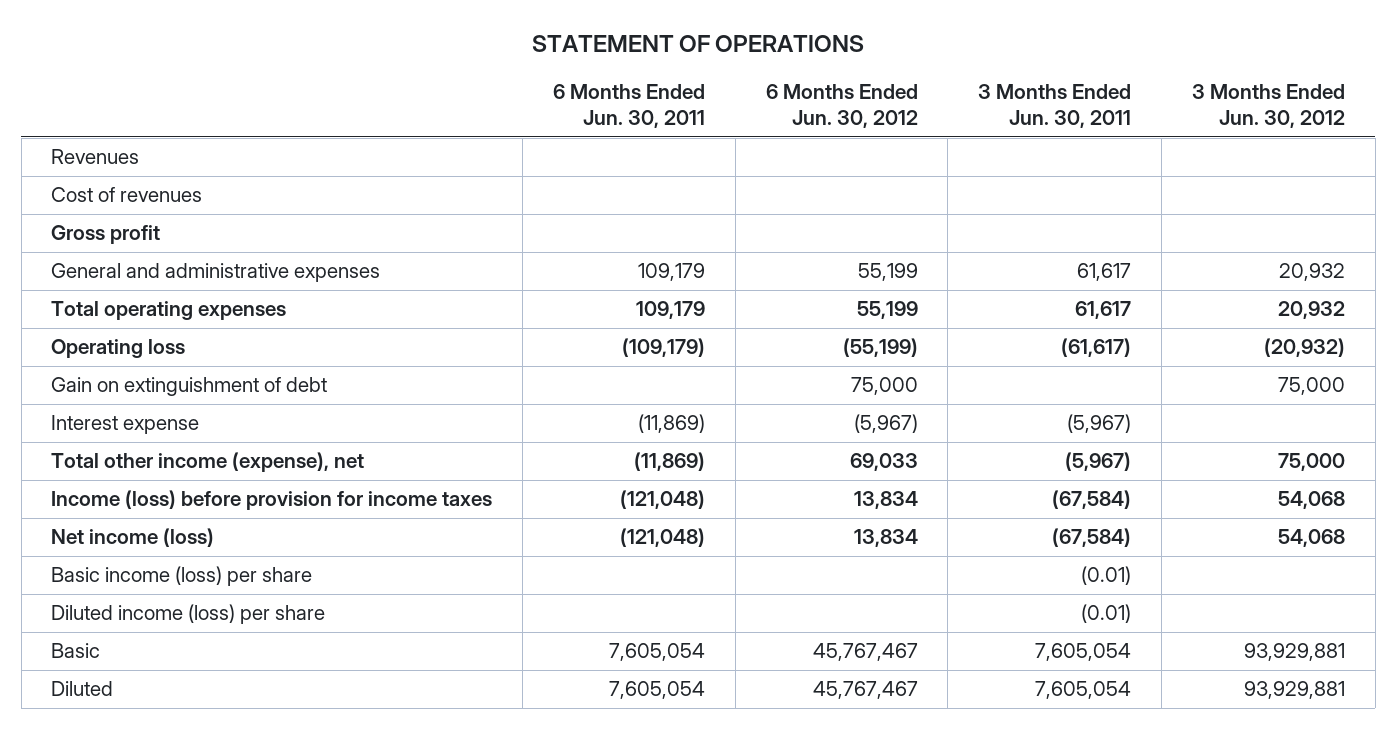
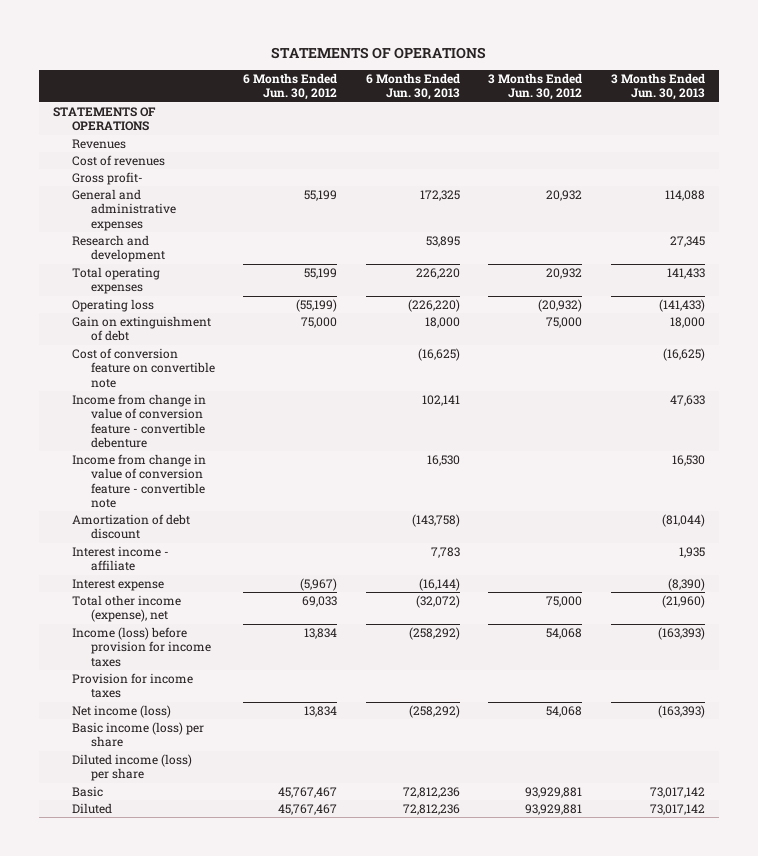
[532,35,865,53] STATEMENT OF OPERATIONS -> [270,46,486,59] STATEMENTS OF OPERATIONS
[552,84,705,129] 6 Months Ended Jun. 30, 2011 -> none
[978,84,1132,129] 3 Months Ended Jun. 30, 2011 -> none
none -> [365,73,460,101] 6 Months Ended Jun. 30, 2013
none -> [610,73,705,101] 3 Months Ended Jun. 30, 2013
none -> [53,107,157,132] STATEMENTS OF OPERATIONS
[51,225,161,245] Gross profit -> [71,172,143,186] Gross profit-
none -> [71,235,165,263] Research and development
none -> [71,348,215,388] Cost of conversion feature on convertible note
none -> [71,394,206,449] Income from change in value of conversion feature - convertible debenture
none -> [71,454,206,509] Income from change in value of conversion feature - convertible note
none -> [71,514,190,540] Amortization of debt discount
none -> [71,546,169,572] Interest income - affiliate
none -> [71,673,193,699] Provision for income taxes

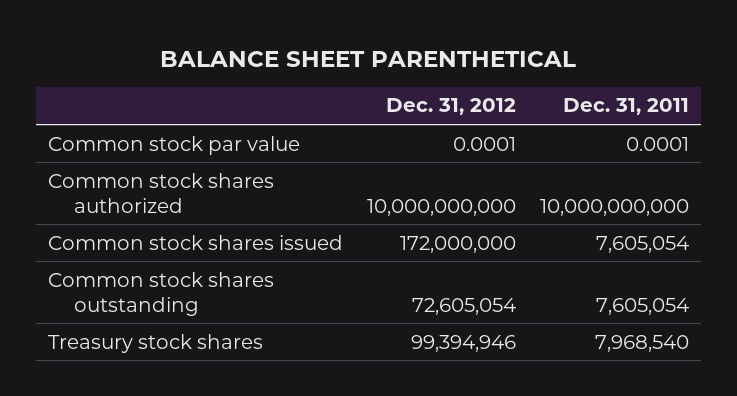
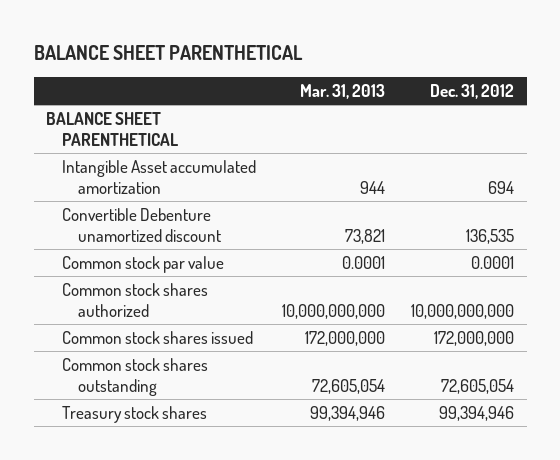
[562,98,689,116] Dec. 31, 2011 -> none
none -> [300,83,386,99] Mar. 31, 2013
none -> [46,111,180,146] BALANCE SHEET PARENTHETICAL
none -> [62,159,257,194] Intangible Asset accumulated amortization
none -> [62,207,222,242] Convertible Debenture unamortized discount

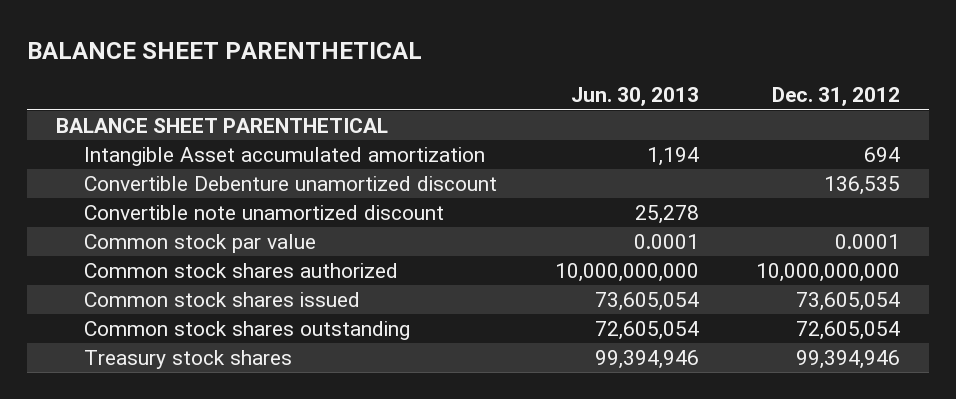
[300,83,386,99] Mar. 31, 2013 -> none
none -> [570,87,699,107] Jun. 30, 2013
none -> [84,205,445,221] Convertible note unamortized discount
[433,330,514,346] 172,000,000 -> [796,292,901,312] 73,605,054

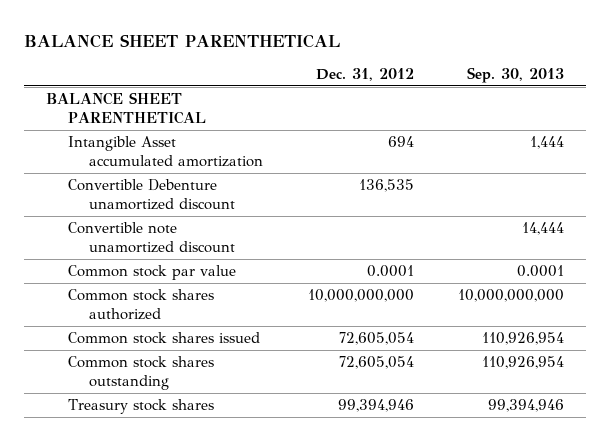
[570,87,699,107] Jun. 30, 2013 -> none
none -> [466,66,564,83] Sep. 30, 2013
[796,292,901,312] 73,605,054 -> [338,332,414,346] 72,605,054

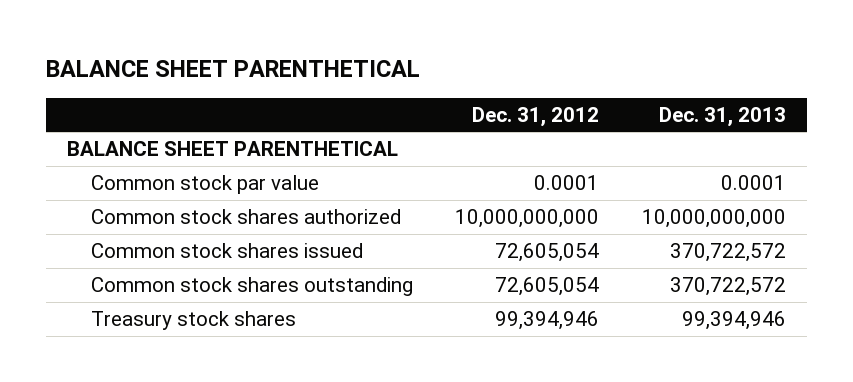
[466,66,564,83] Sep. 30, 2013 -> none
none -> [658,106,786,127] Dec. 31, 2013
[67,136,264,168] Intangible Asset accumulated amortization -> none
[67,179,236,211] Convertible Debenture unamortized discount -> none
[67,222,236,254] Convertible note unamortized discount -> none

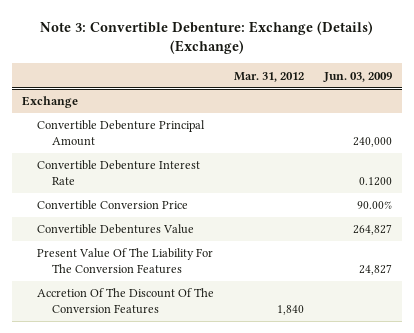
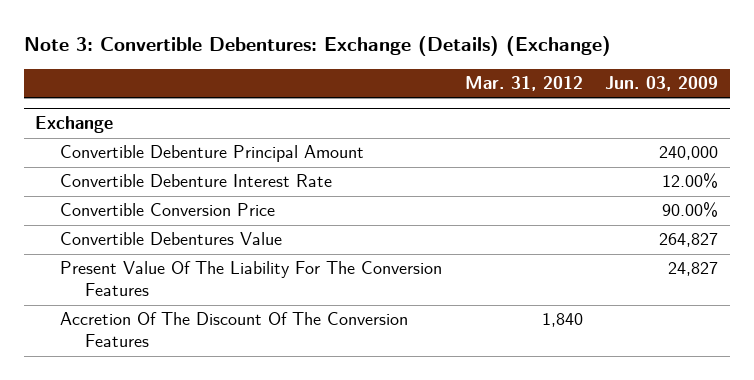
[40,20,374,54] Note 3: Convertible Debenture: Exchange (Details) (Exchange) -> [23,36,611,57] Note 3: Convertible Debentures: Exchange (Details) (Exchange)
[359,176,393,186] 0.1200 -> [662,173,719,189] 12.00%

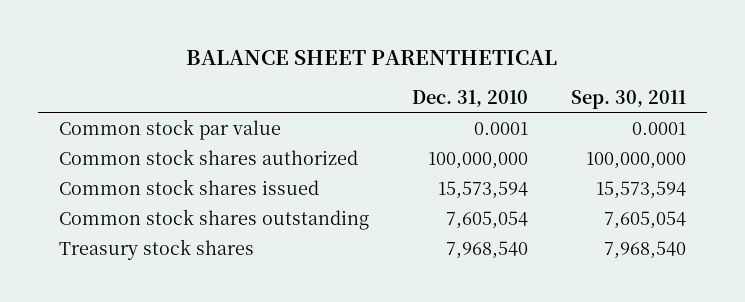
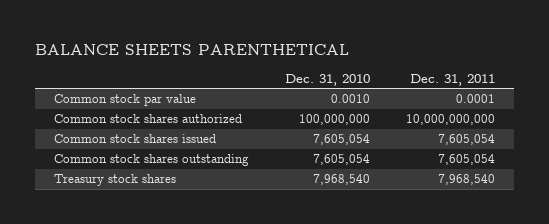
[186,50,558,66] BALANCE SHEET PARENTHETICAL -> [35,44,350,56] BALANCE SHEETS PARENTHETICAL
[570,90,686,110] Sep. 30, 2011 -> none
none -> [410,73,496,86] Dec. 31, 2011
[473,122,528,136] 0.0001 -> [330,94,370,104] 0.0010
[437,181,528,200] 15,573,594 -> [312,134,370,146] 7,605,054

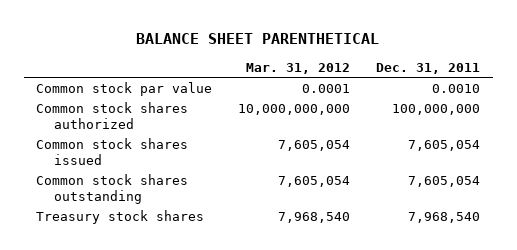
[35,44,350,56] BALANCE SHEETS PARENTHETICAL -> [136,32,380,44] BALANCE SHEET PARENTHETICAL
[284,73,370,86] Dec. 31, 2010 -> none
none -> [246,62,351,74] Mar. 31, 2012
[456,94,496,104] 0.0001 -> [432,83,481,93] 0.0010
[406,114,496,126] 10,000,000,000 -> [392,103,481,115] 100,000,000

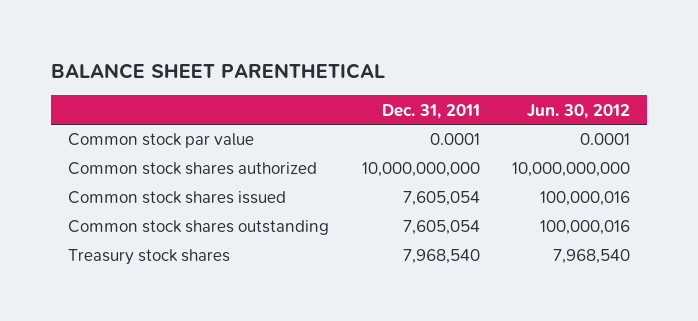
[246,62,351,74] Mar. 31, 2012 -> none
none -> [527,103,631,119] Jun. 30, 2012
[432,83,481,93] 0.0010 -> [429,133,480,146] 0.0001
[392,103,481,115] 100,000,000 -> [361,162,480,178] 10,000,000,000

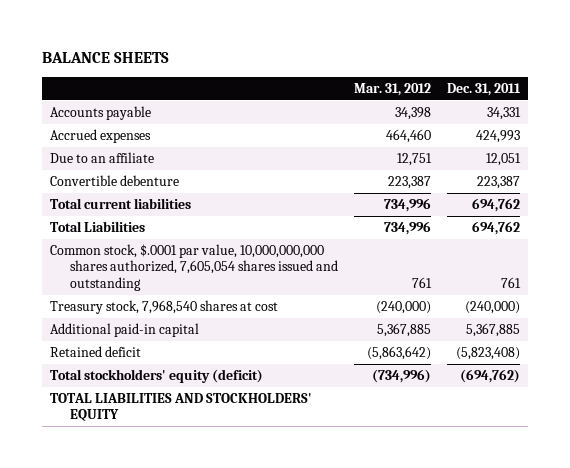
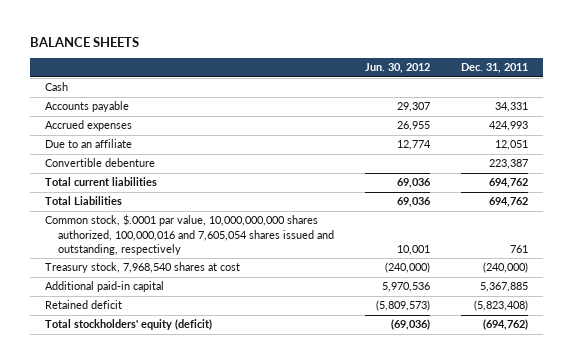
[353,83,431,97] Mar. 31, 2012 -> none
none -> [364,63,430,74] Jun. 30, 2012
none -> [44,82,68,92] Cash
[50,244,338,291] Common stock, $.0001 par value, 10,000,000,000 shares authorized, 7,605,054 shares issued and outstanding -> [44,214,335,255] Common stock, $.0001 par value, 10,000,000,000 shares authorized, 100,000,016 and 7,605,054 shares issued and outstanding, respectively
[50,393,313,422] TOTAL LIABILITIES AND STOCKHOLDERS' EQUITY -> none

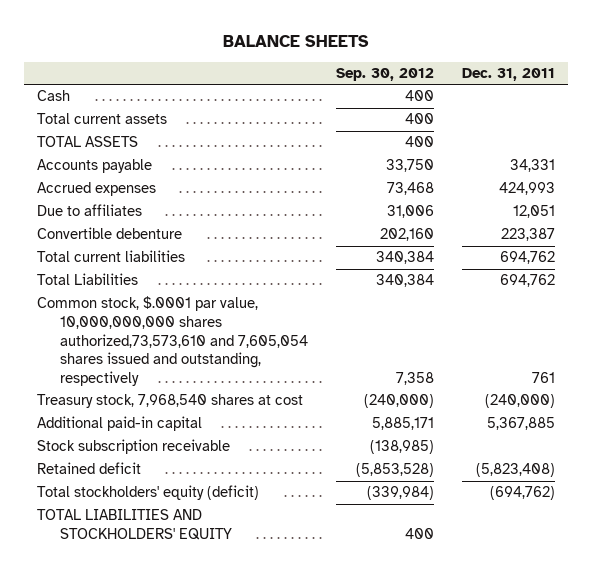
[364,63,430,74] Jun. 30, 2012 -> none
none -> [335,68,434,82] Sep. 30, 2012
none -> [37,113,168,125] Total current assets
none -> [37,136,139,148] TOTAL ASSETS
[44,139,132,149] Due to an affiliate -> [37,204,143,217] Due to affiliates
[44,214,335,255] Common stock, $.0001 par value, 10,000,000,000 shares authorized, 100,000,016 and 7,605,054 shares issued and outstanding, respectively -> [37,296,309,387] Common stock, $.0001 par value, 10,000,000,000 shares authorized,73,573,610 and 7,605,054 shares issued and outstanding, respectively
none -> [37,439,231,455] Stock subscription receivable
none -> [37,509,233,541] TOTAL LIABILITIES AND STOCKHOLDERS' EQUITY

